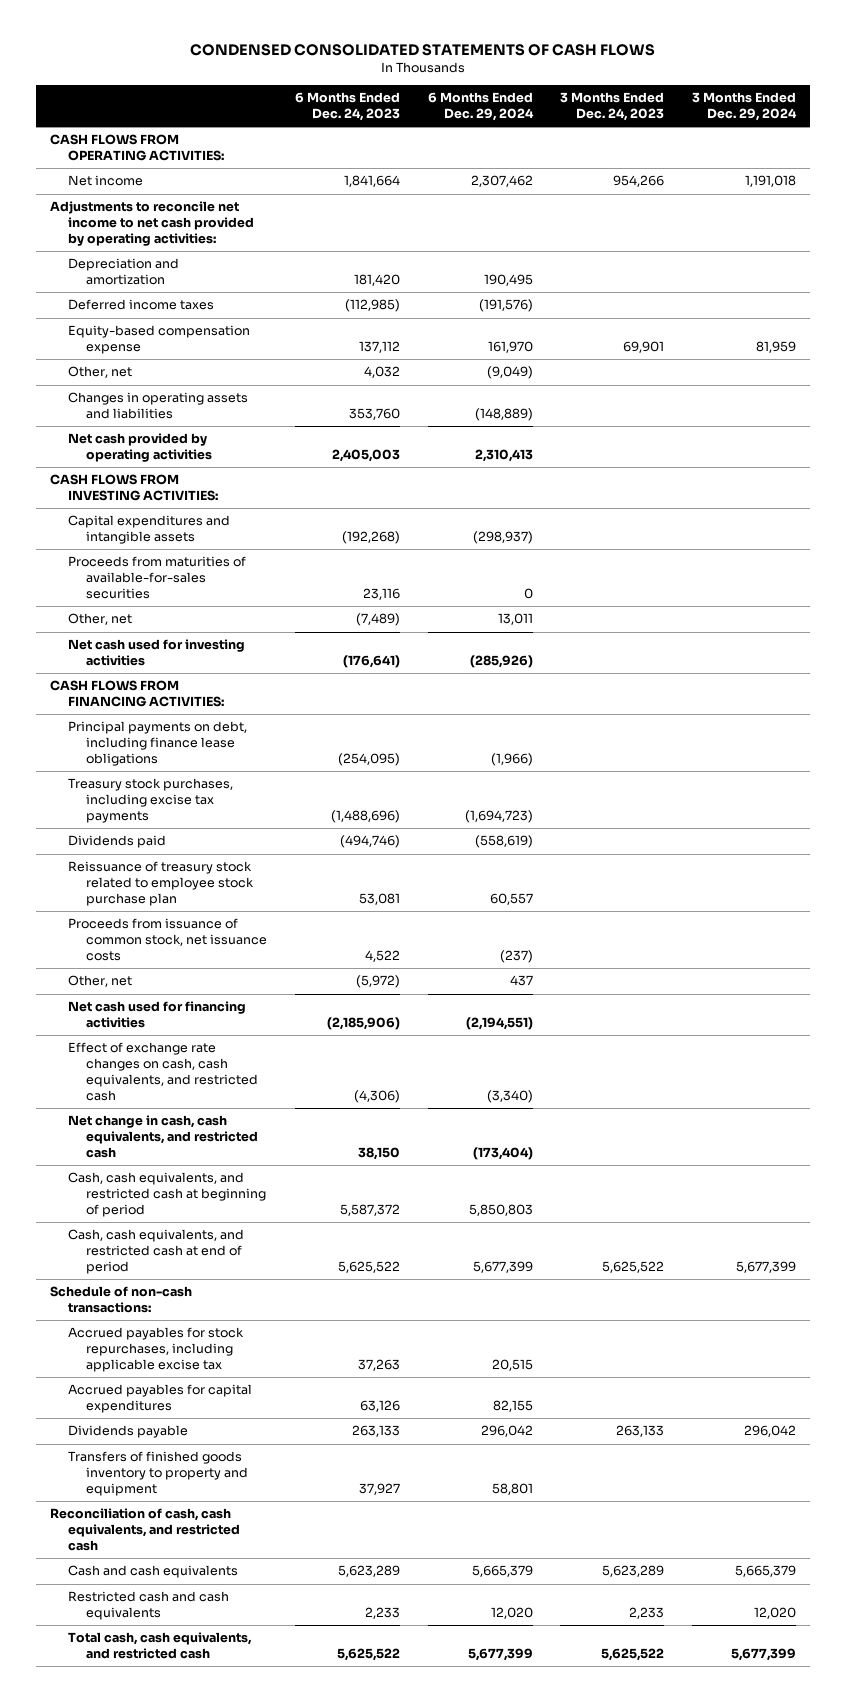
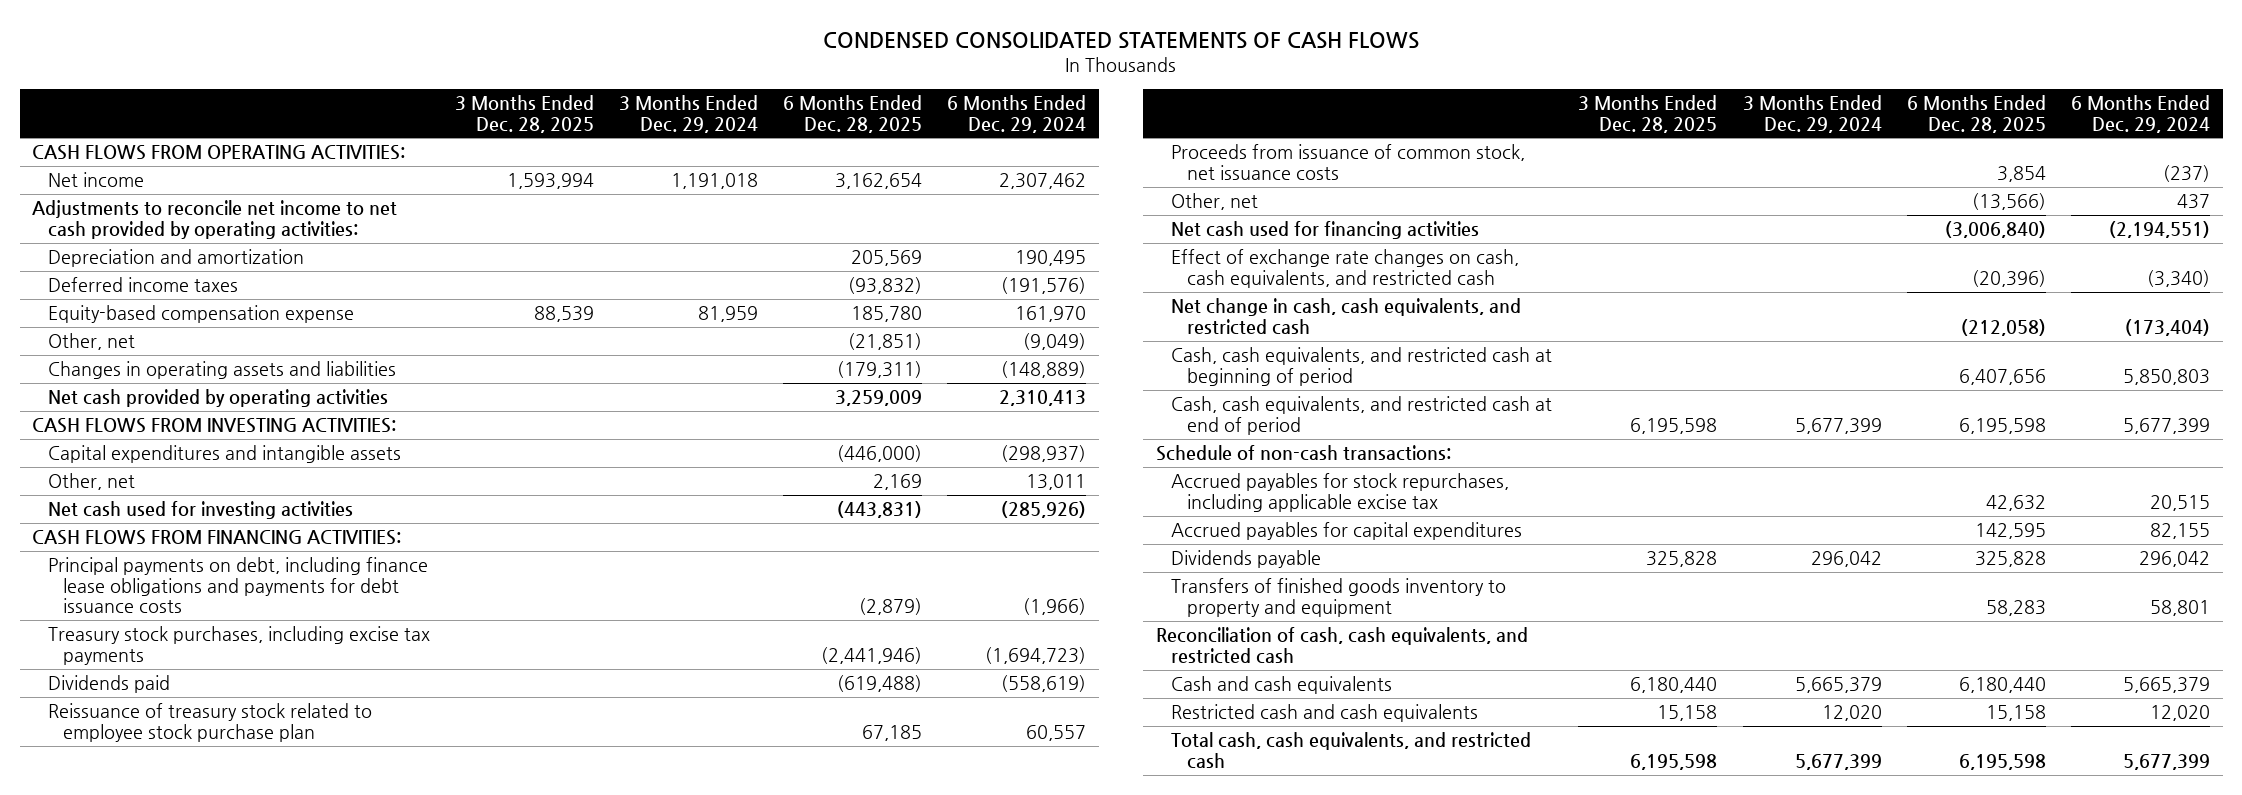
[294,92,400,122] 6 Months Ended Dec. 24, 2023 -> none
[560,92,665,122] 3 Months Ended Dec. 24, 2023 -> none
none -> [454,95,594,133] 3 Months Ended Dec. 28, 2025
none -> [783,95,923,133] 6 Months Ended Dec. 28, 2025
[67,556,246,600] Proceeds from maturities of available-for-sales securities -> none
[67,721,247,767] Principal payments on debt, including finance lease obligations -> [47,557,428,614] Principal payments on debt, including finance lease obligations and payments for debt issuance costs

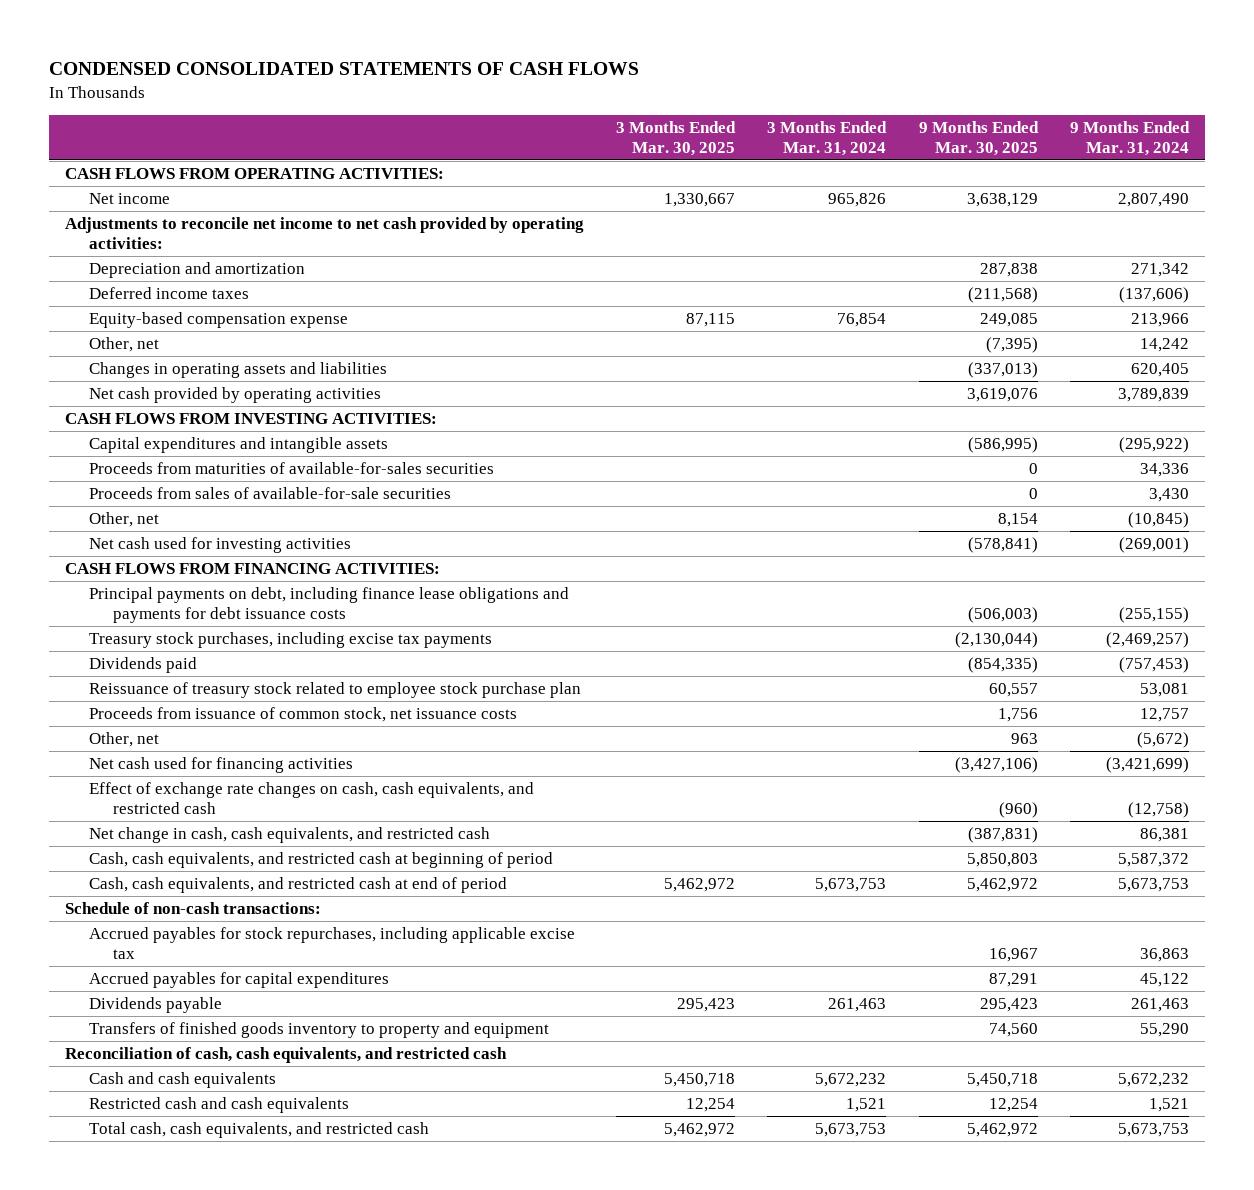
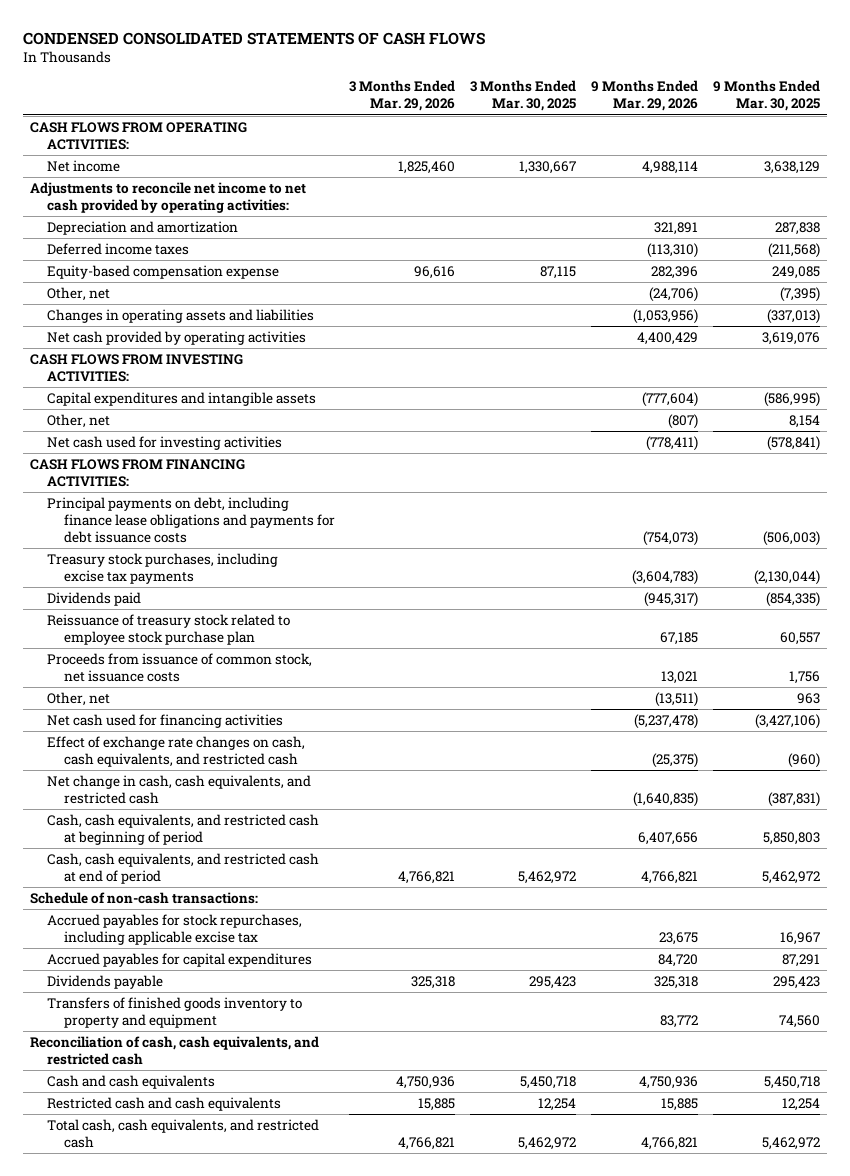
[767,120,888,156] 3 Months Ended Mar. 31, 2024 -> none
[1069,120,1190,156] 9 Months Ended Mar. 31, 2024 -> none
none -> [349,80,456,112] 3 Months Ended Mar. 29, 2026
none -> [591,80,699,112] 9 Months Ended Mar. 29, 2026
[89,461,495,474] Proceeds from maturities of available-for-sales securities -> none
[89,486,452,499] Proceeds from sales of available-for-sale securities -> none

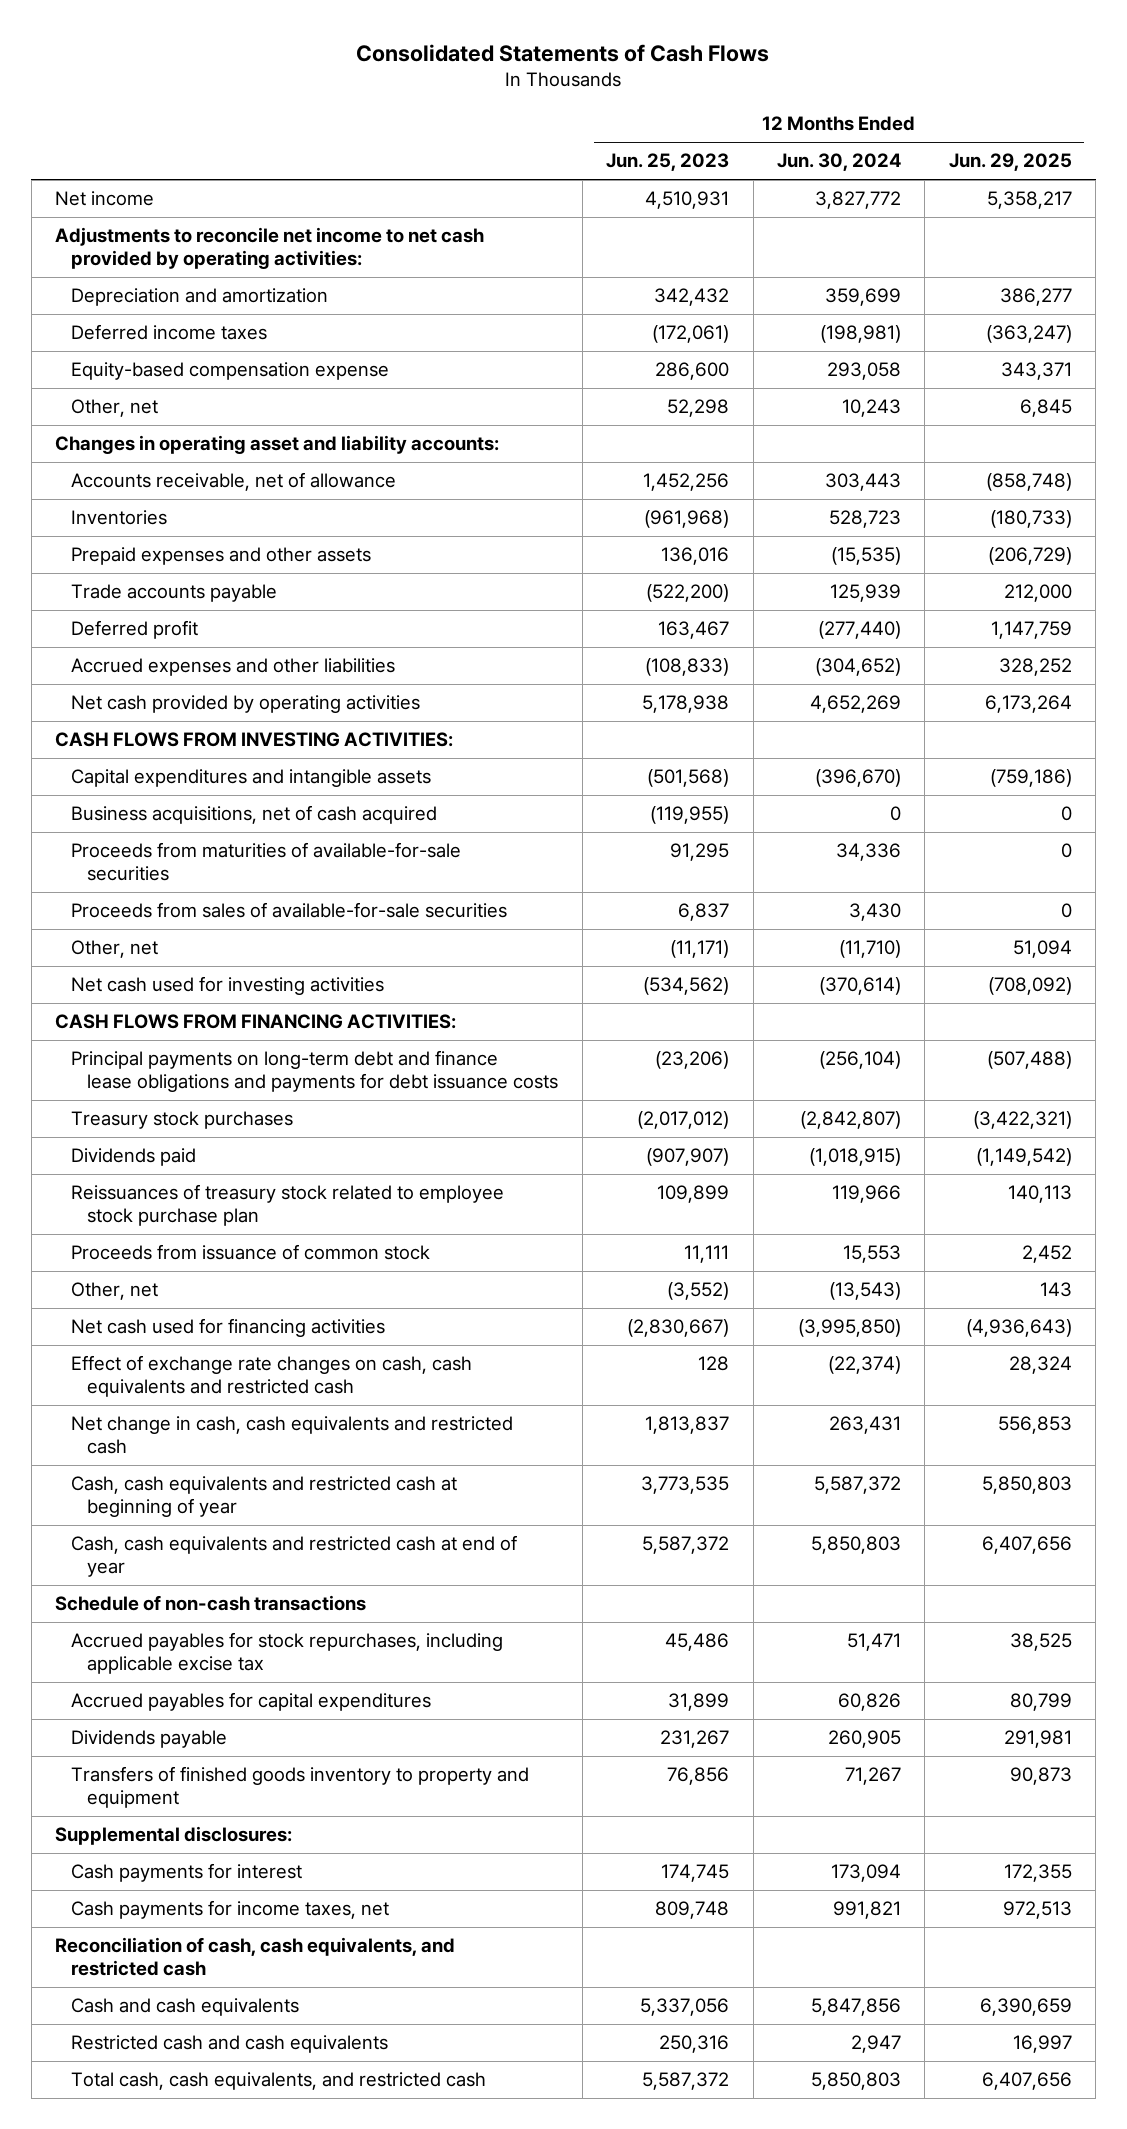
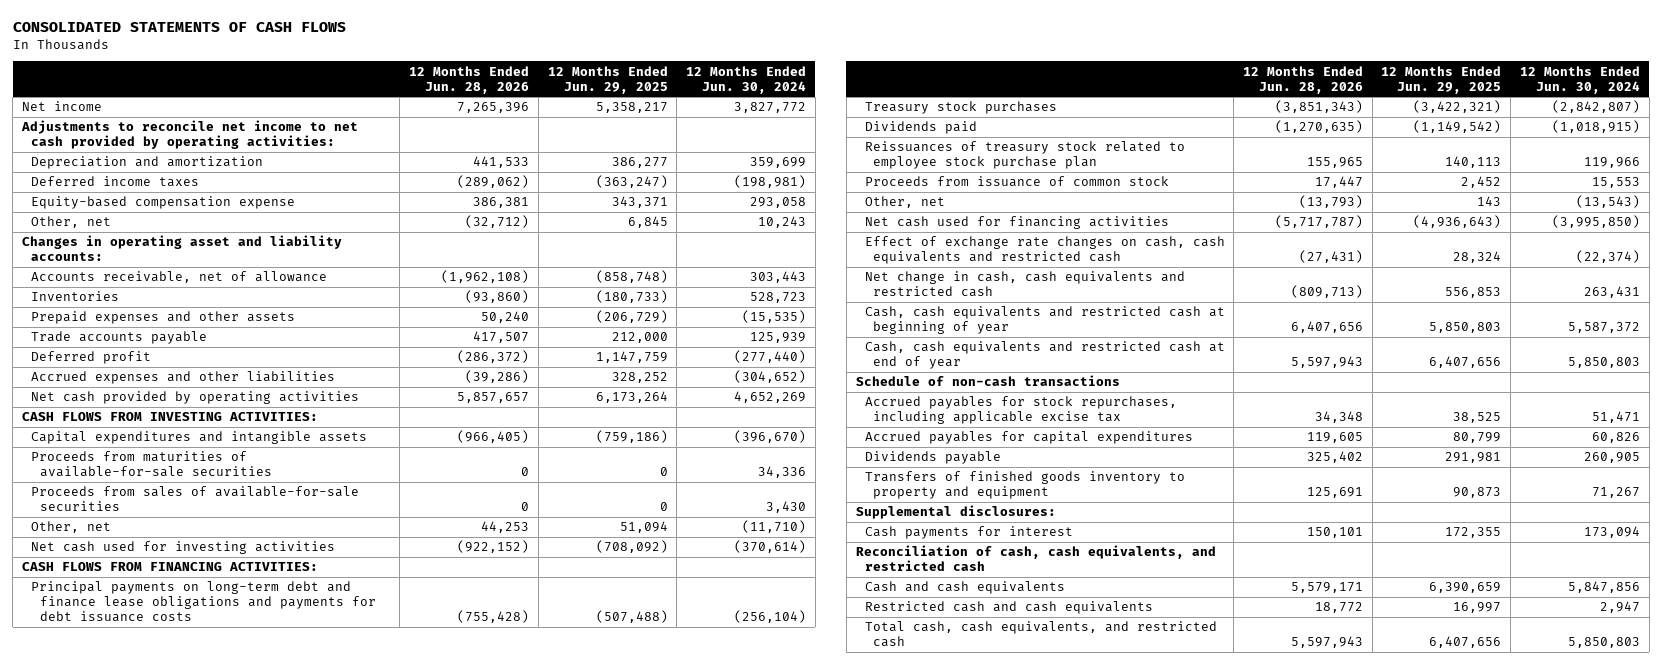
[356,43,770,62] Consolidated Statements of Cash Flows -> [12,22,346,33] CONSOLIDATED STATEMENTS OF CASH FLOWS
[606,153,730,172] Jun. 25, 2023 -> none
none -> [409,65,530,94] 12 Months Ended Jun. 28, 2026
[71,805,438,825] Business acquisitions, net of cash acquired -> none
[71,1900,390,1920] Cash payments for income taxes, net -> none

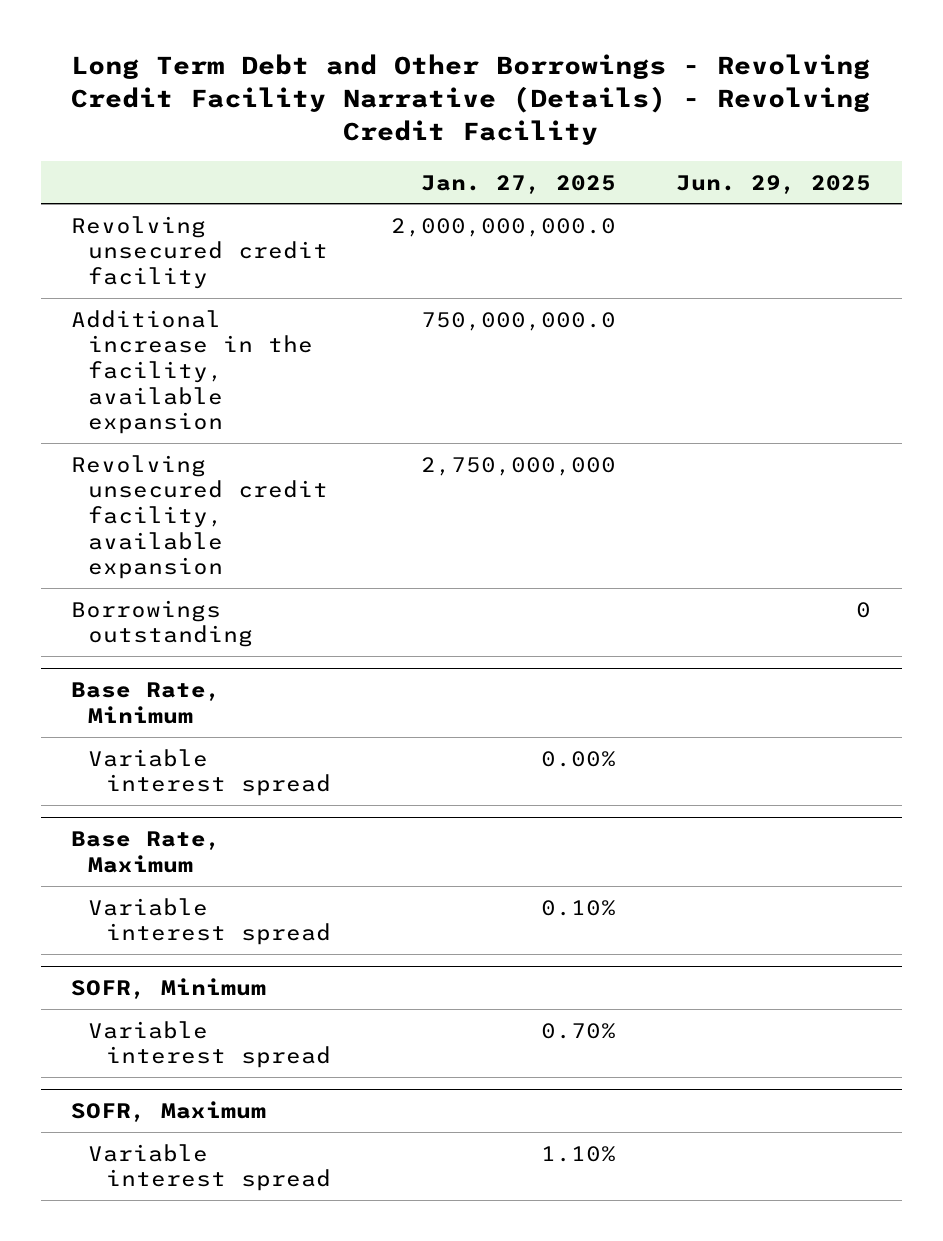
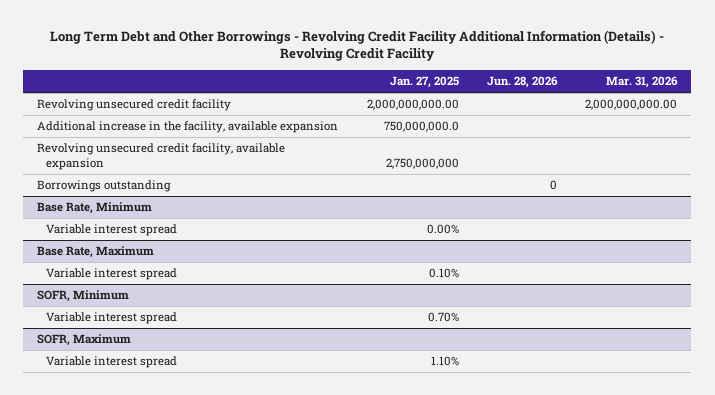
[71,54,871,145] Long Term Debt and Other Borrowings - Revolving Credit Facility Narrative (Details) - Revolving Credit Facility -> [50,29,665,62] Long Term Debt and Other Borrowings - Revolving Credit Facility Additional Information (Details) - Revolving Credit Facility
[676,174,872,194] Jun. 29, 2025 -> none
none -> [486,75,558,88] Jun. 28, 2026
none -> [606,75,679,88] Mar. 31, 2026
[391,217,617,237] 2,000,000,000.0 -> [366,99,459,111] 2,000,000,000.00

